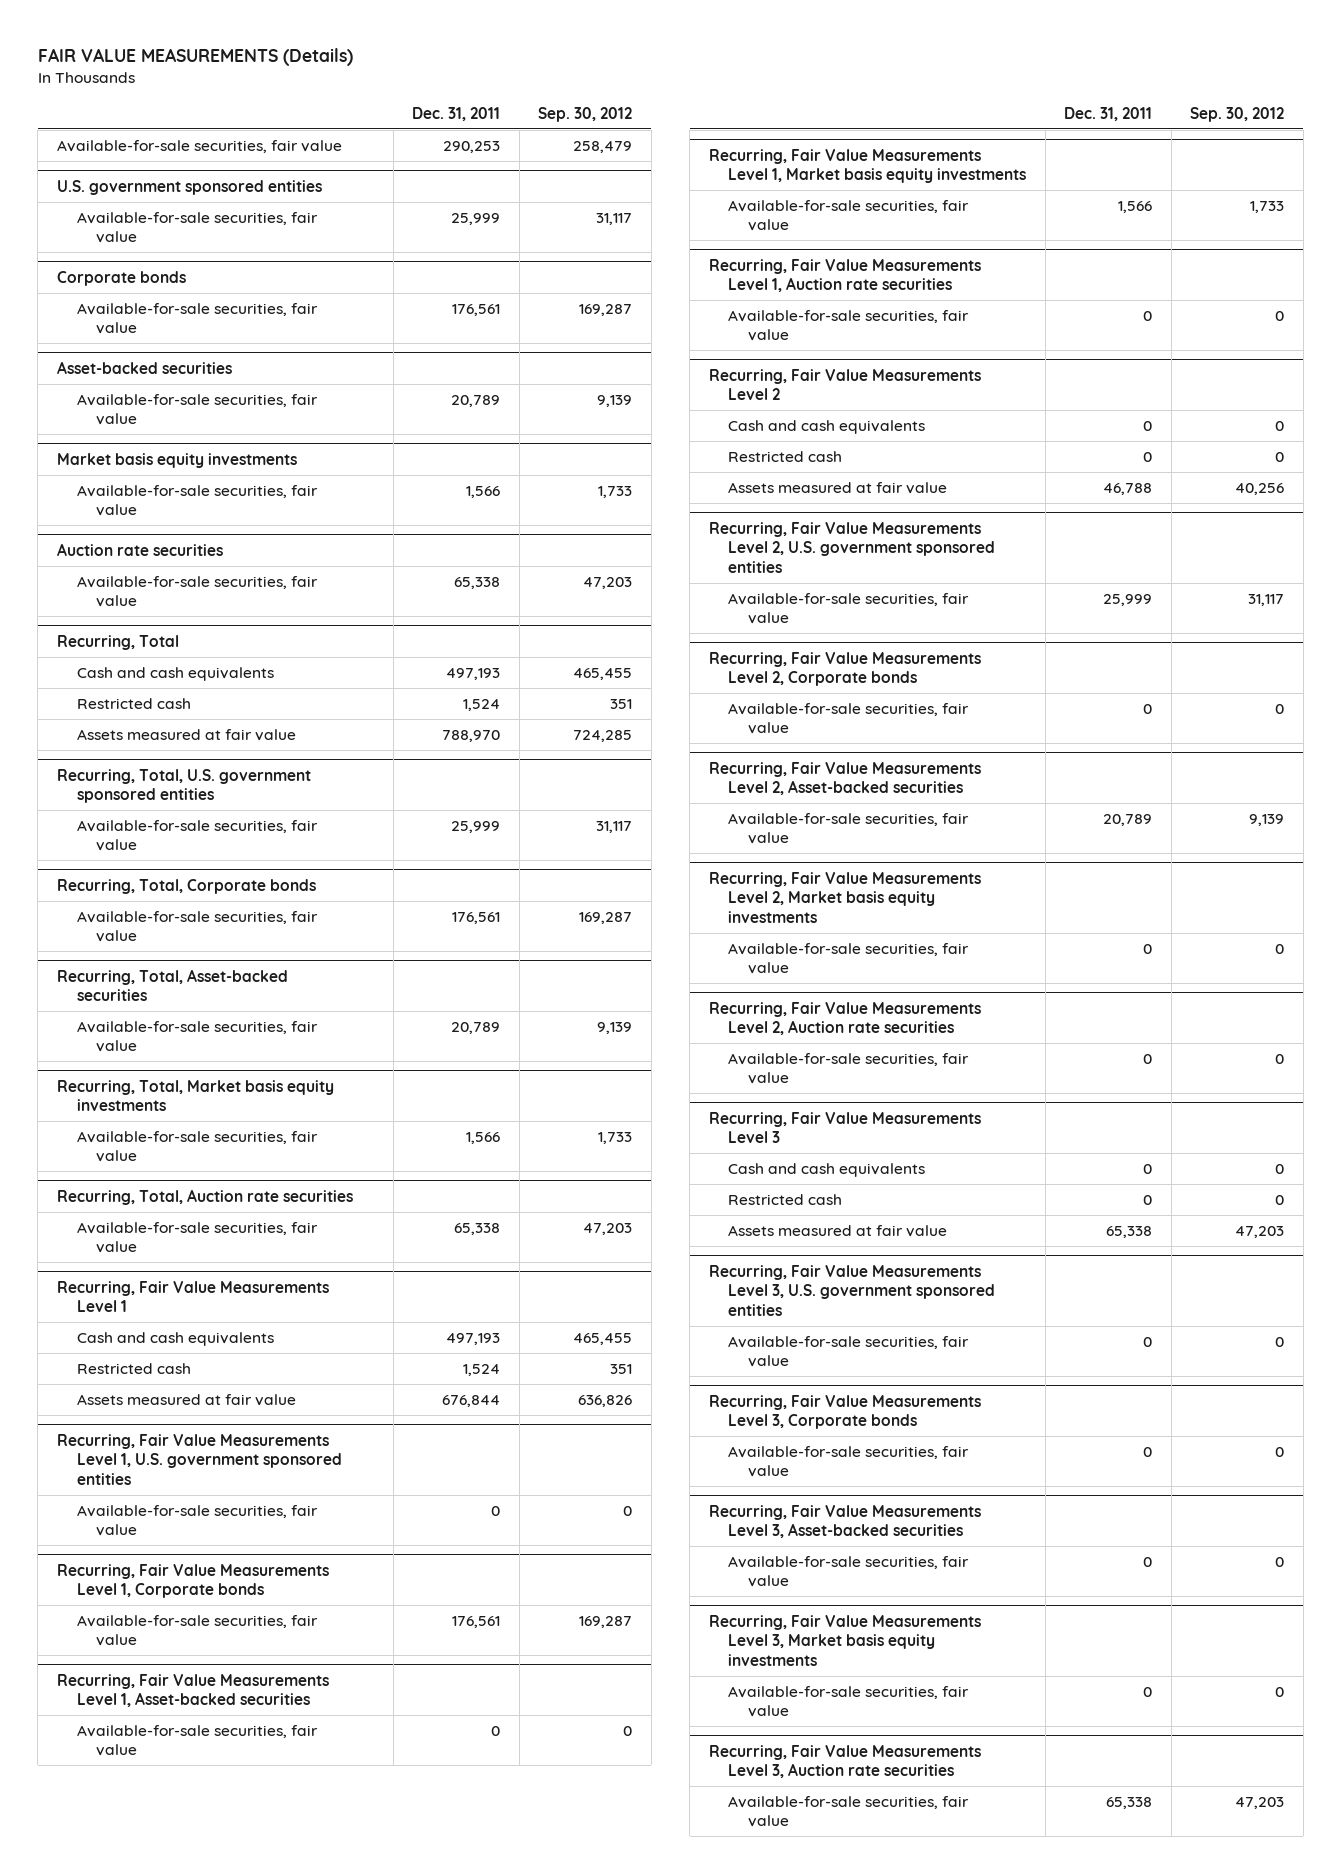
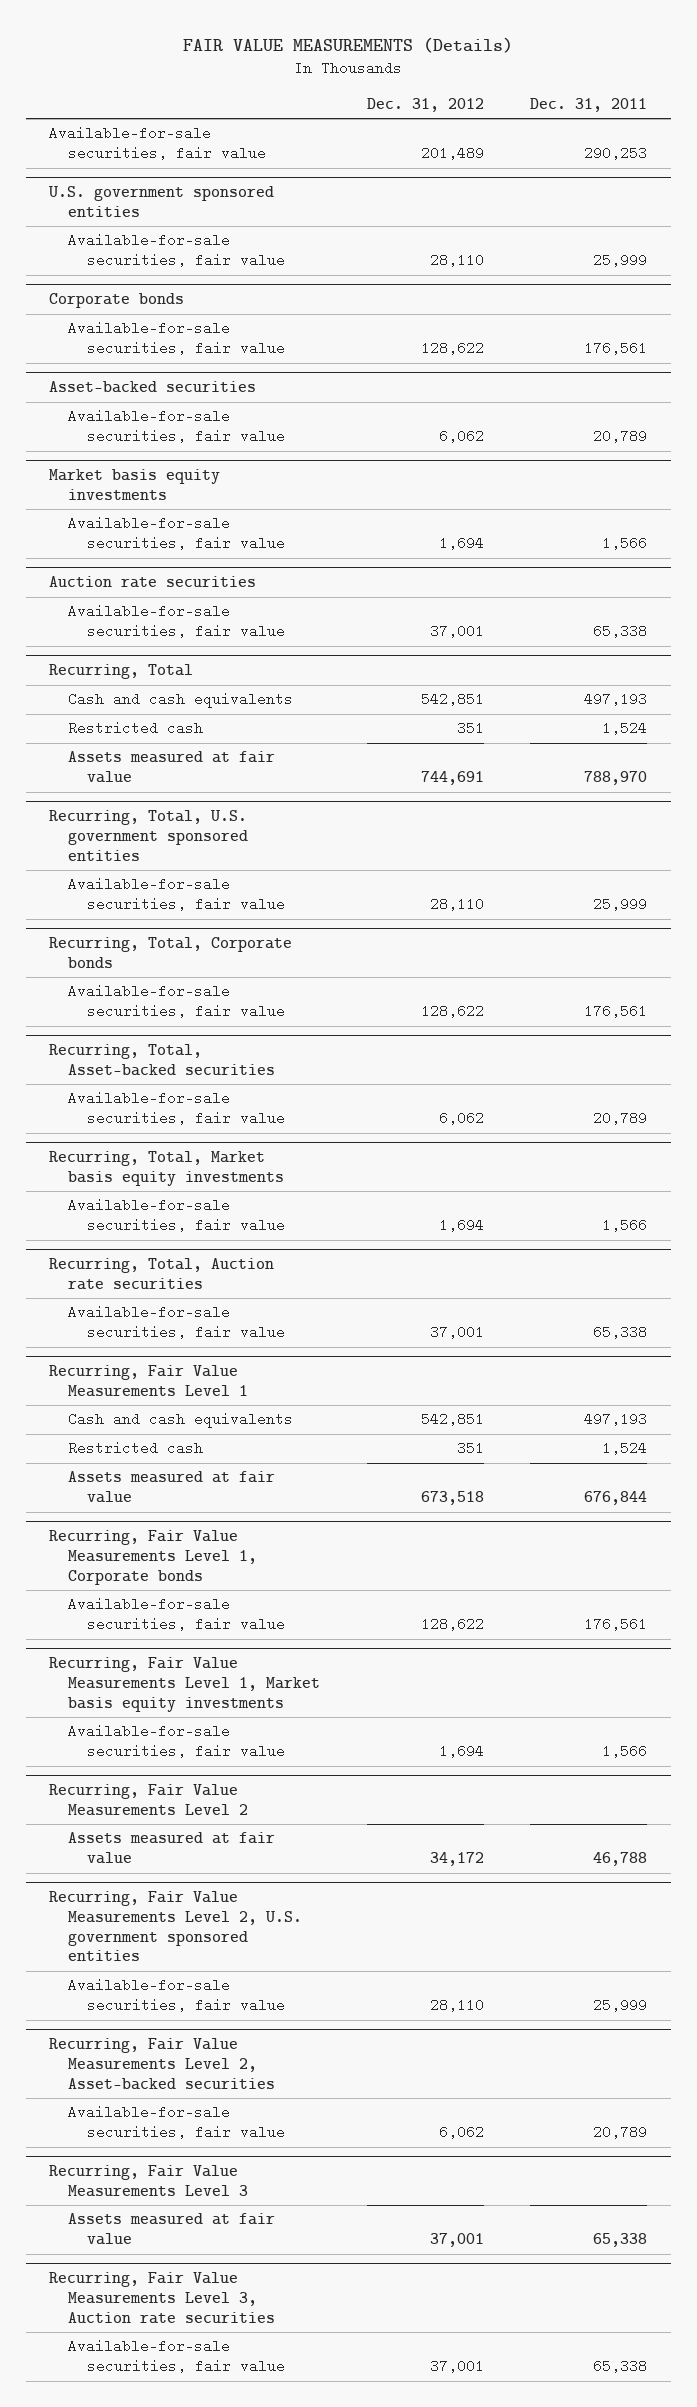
[538,106,633,122] Sep. 30, 2012 -> none
none -> [366,98,484,113] Dec. 31, 2012
[56,1433,342,1485] Recurring, Fair Value Measurements Level 1, U.S. government sponsored entities -> none
[76,1504,318,1537] Available-for-sale securities, fair value -> none
[56,1673,329,1708] Recurring, Fair Value Measurements Level 1, Asset-backed securities -> none
[76,1724,318,1757] Available-for-sale securities, fair value -> none
[708,258,981,293] Recurring, Fair Value Measurements Level 1, Auction rate securities -> none
[728,309,970,342] Available-for-sale securities, fair value -> none
[728,419,926,434] Cash and cash equivalents -> none
[728,450,843,462] Restricted cash -> none
[708,651,981,687] Recurring, Fair Value Measurements Level 2, Corporate bonds -> none
[728,702,970,735] Available-for-sale securities, fair value -> none
[708,871,981,923] Recurring, Fair Value Measurements Level 2, Market basis equity investments -> none
[728,942,970,975] Available-for-sale securities, fair value -> none
[708,1001,981,1036] Recurring, Fair Value Measurements Level 2, Auction rate securities -> none
[728,1052,970,1085] Available-for-sale securities, fair value -> none
[728,1162,926,1177] Cash and cash equivalents -> none
[728,1193,843,1205] Restricted cash -> none
[708,1264,996,1316] Recurring, Fair Value Measurements Level 3, U.S. government sponsored entities -> none
[728,1335,970,1368] Available-for-sale securities, fair value -> none
[708,1394,981,1430] Recurring, Fair Value Measurements Level 3, Corporate bonds -> none
[728,1445,970,1478] Available-for-sale securities, fair value -> none
[708,1504,981,1539] Recurring, Fair Value Measurements Level 3, Asset-backed securities -> none
[728,1555,970,1588] Available-for-sale securities, fair value -> none
[708,1614,981,1666] Recurring, Fair Value Measurements Level 3, Market basis equity investments -> none
[728,1685,970,1718] Available-for-sale securities, fair value -> none

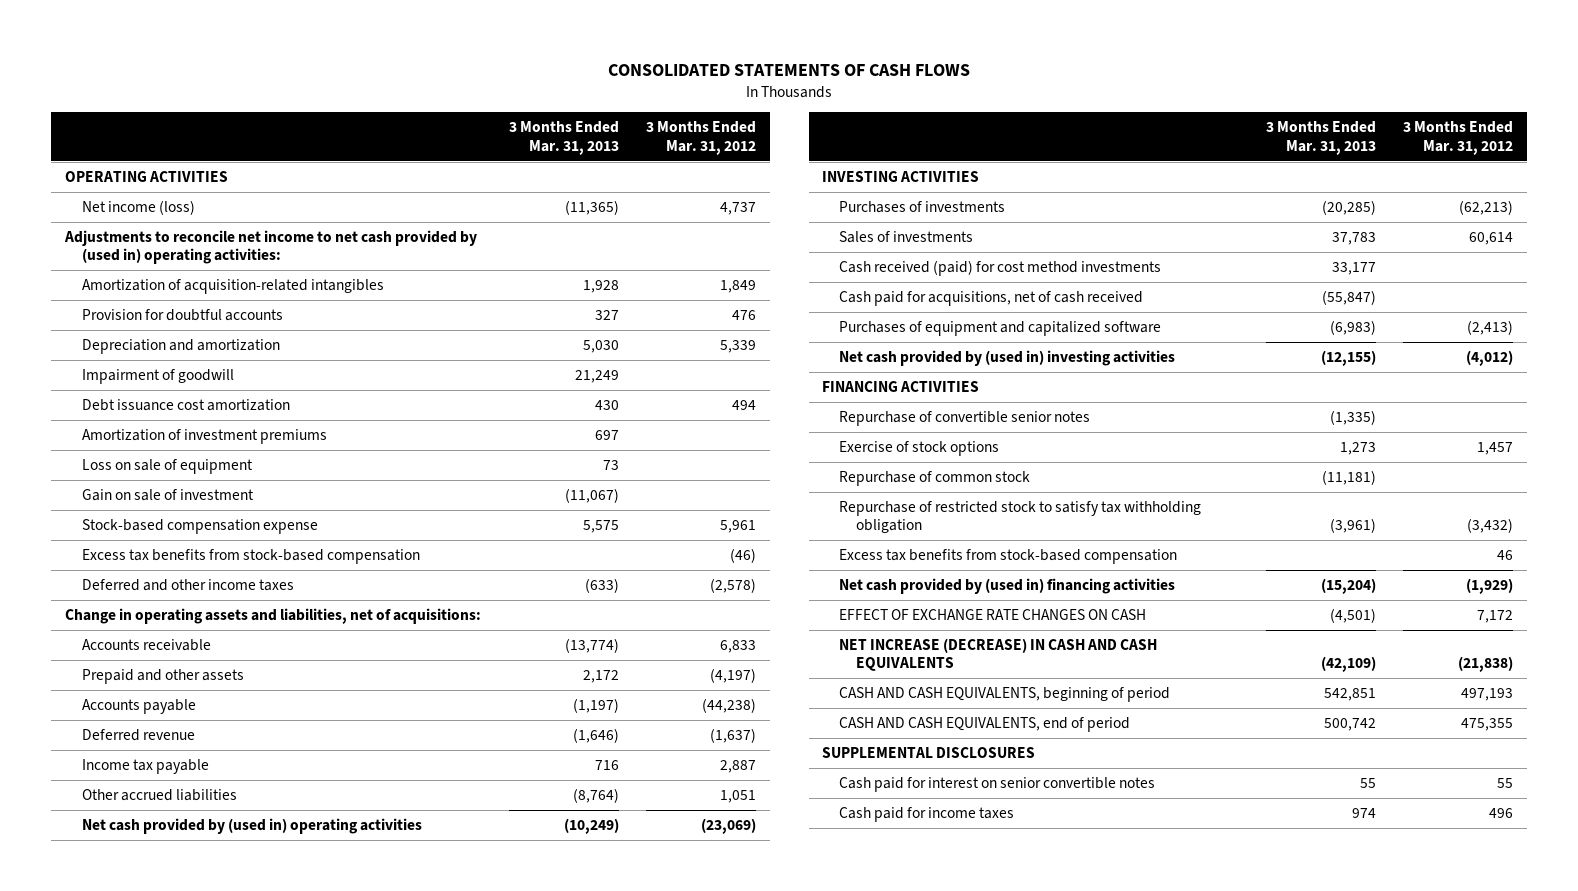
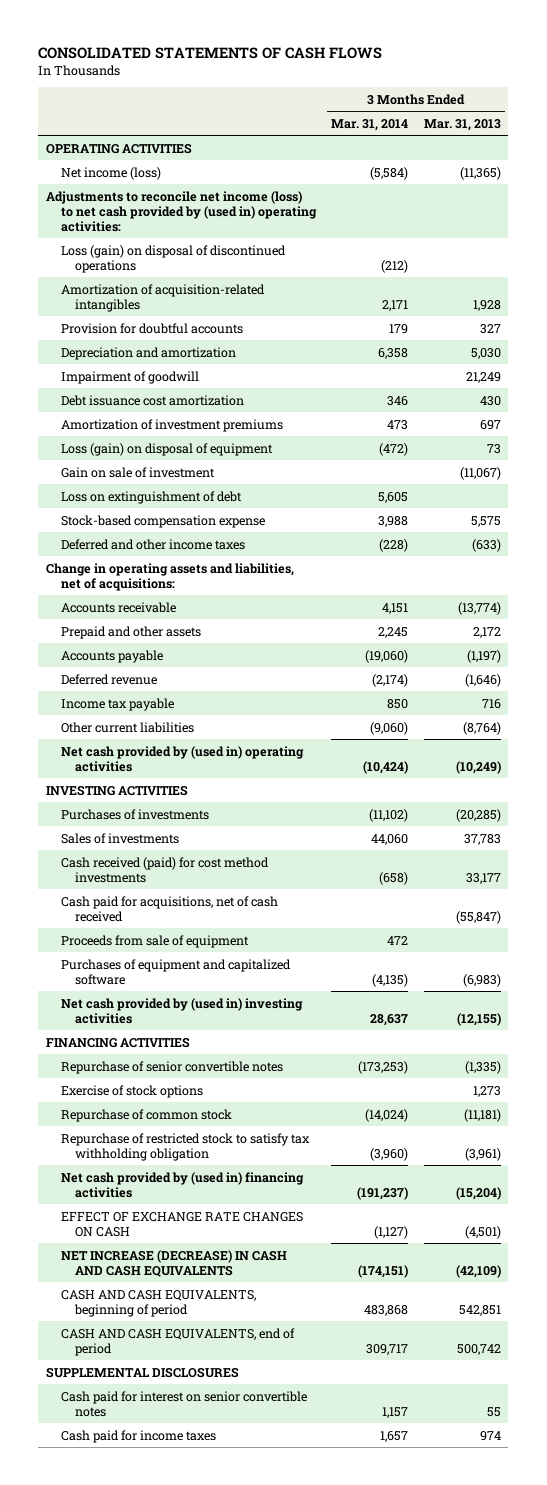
[645,121,756,155] 3 Months Ended Mar. 31, 2012 -> none
none -> [331,118,409,131] Mar. 31, 2014
[64,230,478,265] Adjustments to reconcile net income to net cash provided by (used in) operating activities: -> [46,190,317,232] Adjustments to reconcile net income (loss) to net cash provided by (used in) operating activities:
none -> [60,244,286,273] Loss (gain) on disposal of discontinued operations
[81,459,253,475] Loss on sale of equipment -> [60,442,273,456] Loss (gain) on disposal of equipment
none -> [60,490,242,504] Loss on extinguishment of debt
[81,549,420,565] Excess tax benefits from stock-based compensation -> none
[81,789,237,802] Other accrued liabilities -> [60,721,194,733] Other current liabilities
none -> [60,934,249,948] Proceeds from sale of equipment
[839,411,1091,427] Repurchase of convertible senior notes -> [60,1060,283,1074] Repurchase of senior convertible notes
[839,549,1178,565] Excess tax benefits from stock-based compensation -> none

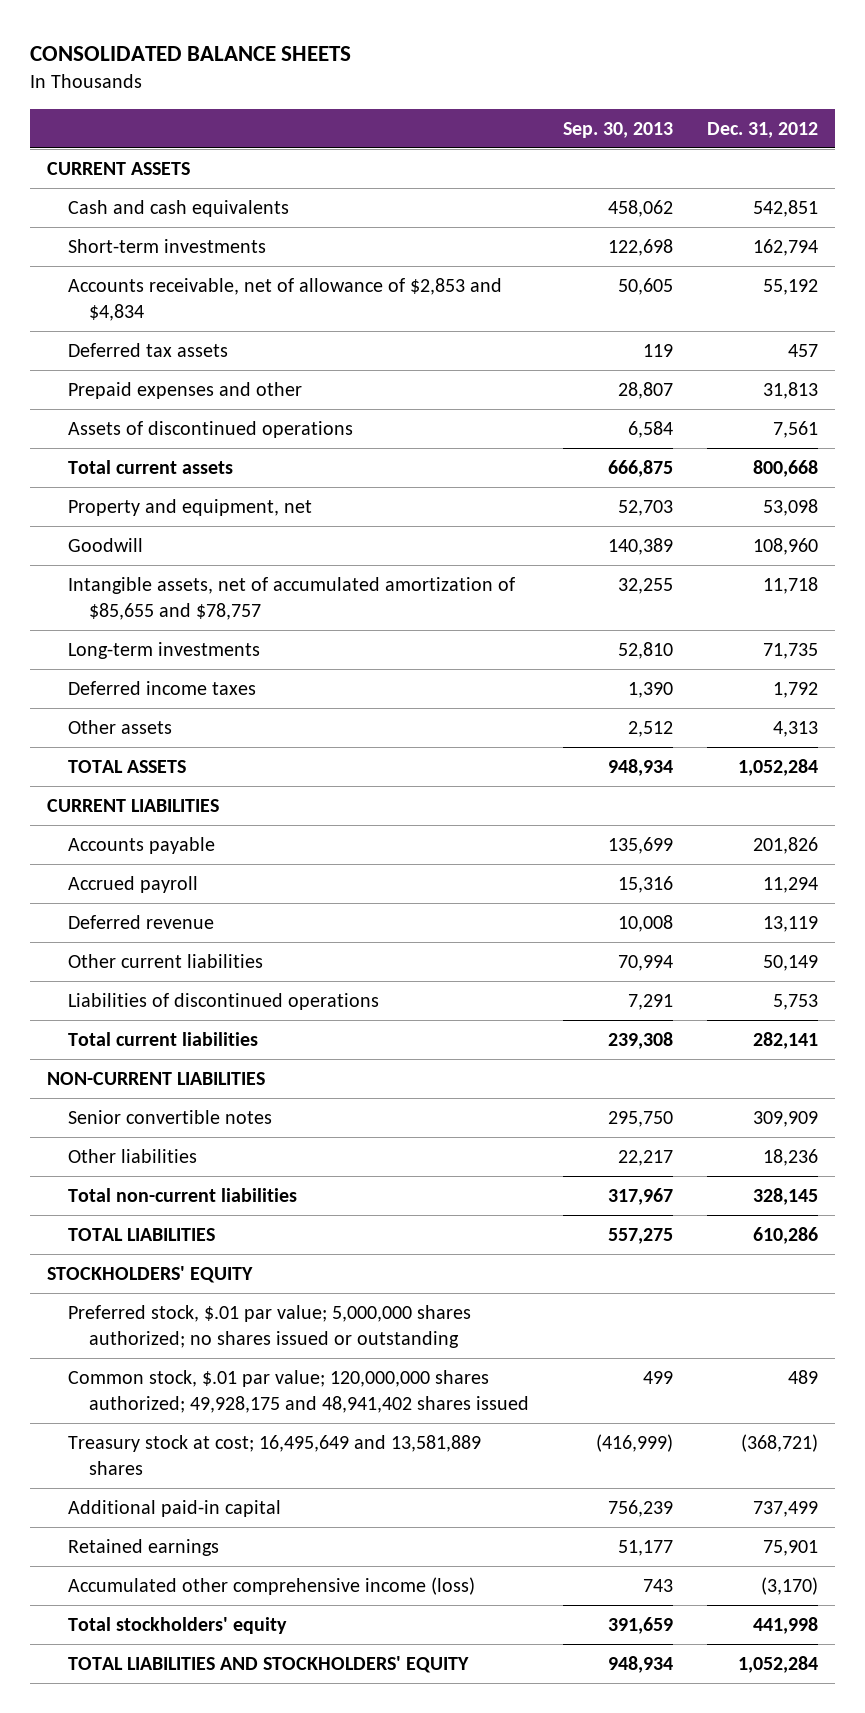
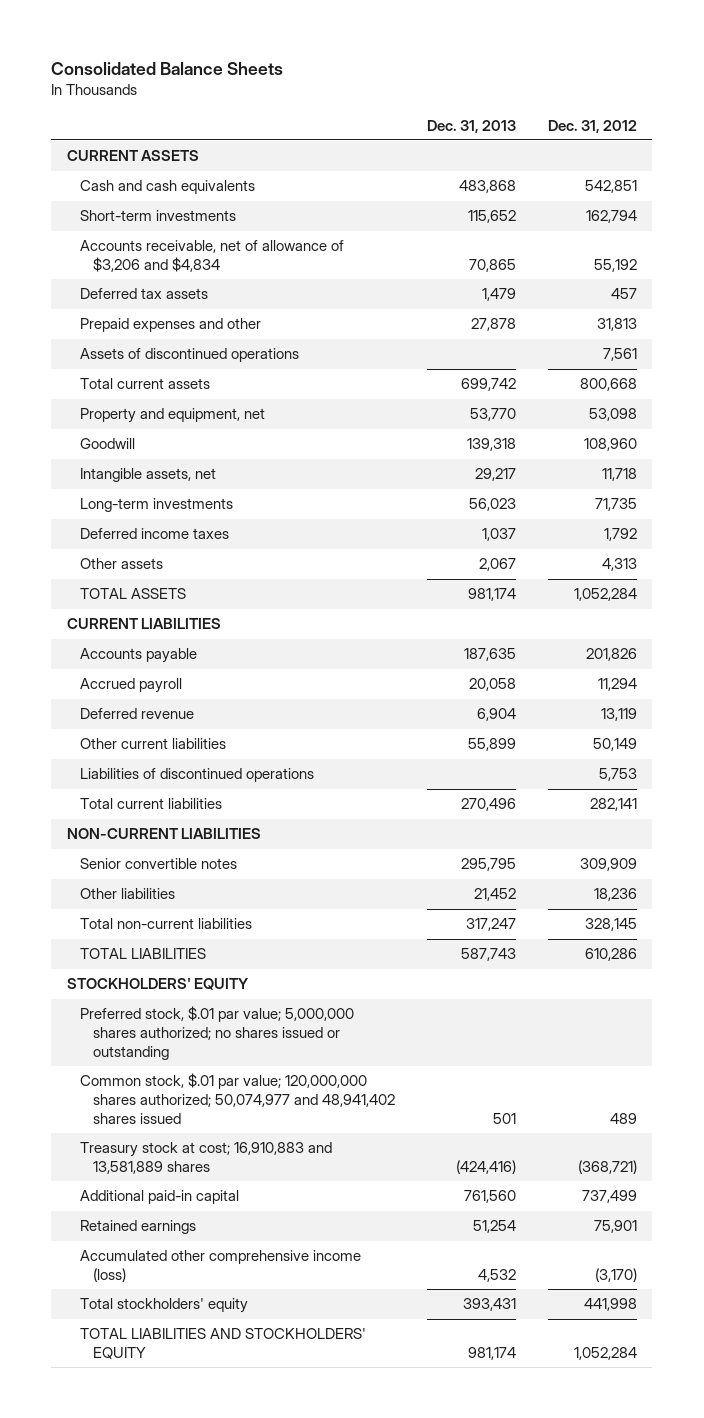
[30,46,352,62] CONSOLIDATED BALANCE SHEETS -> [51,61,284,75] Consolidated Balance Sheets
[562,121,673,138] Sep. 30, 2013 -> none
none -> [426,119,516,133] Dec. 31, 2013
[68,278,503,321] Accounts receivable, net of allowance of $2,853 and $4,834 -> [80,240,345,272] Accounts receivable, net of allowance of $3,206 and $4,834
[68,577,516,620] Intangible assets, net of accumulated amortization of $85,655 and $78,757 -> [80,468,217,483] Intangible assets, net
[68,1370,530,1413] Common stock, $.01 par value; 120,000,000 shares authorized; 49,928,175 and 48,941,402 shares issued -> [80,1073,395,1124] Common stock, $.01 par value; 120,000,000 shares authorized; 50,074,977 and 48,941,402 shares issued
[68,1435,482,1475] Treasury stock at cost; 16,495,649 and 13,581,889 shares -> [80,1142,333,1174] Treasury stock at cost; 16,910,883 and 13,581,889 shares

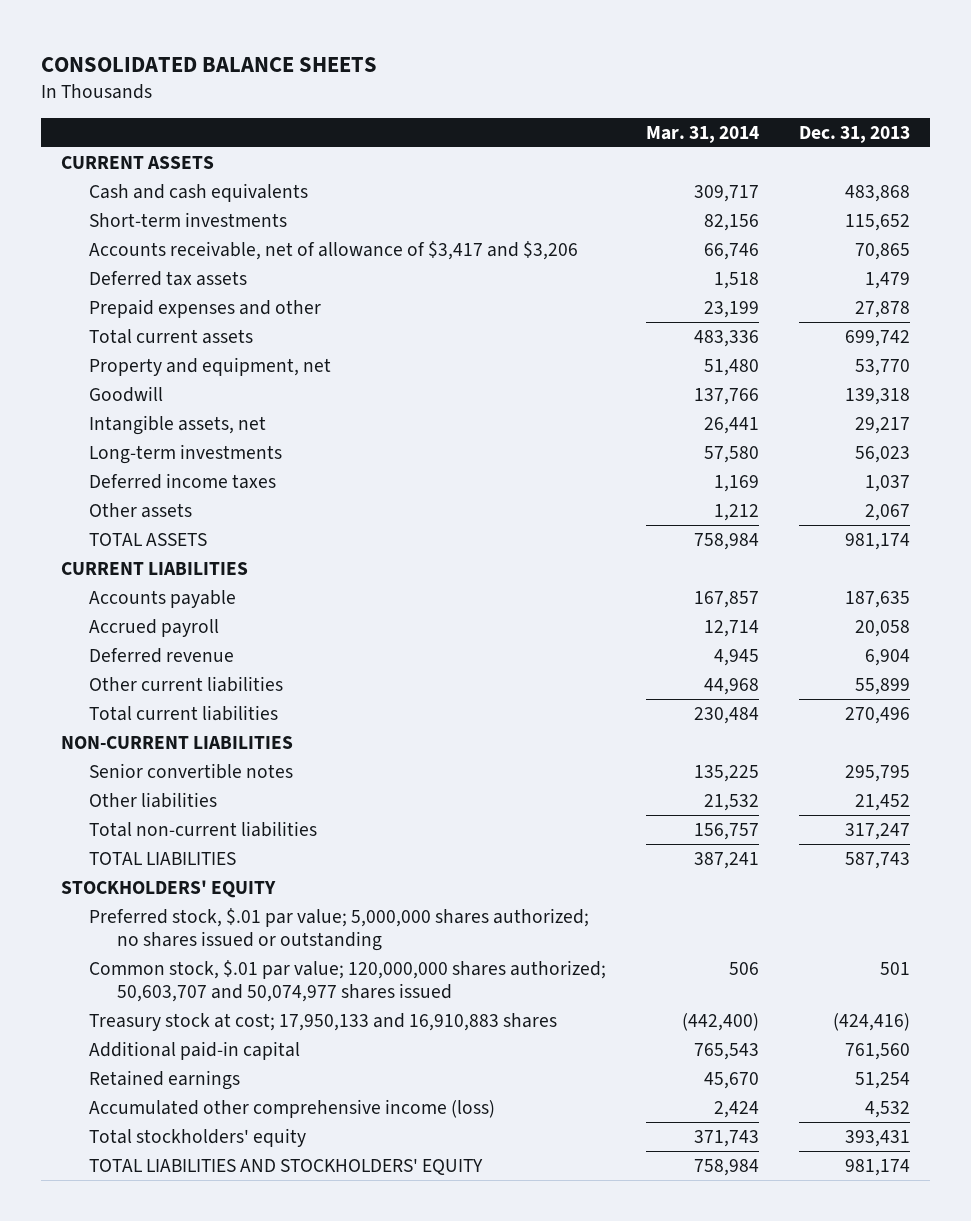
[51,61,284,75] Consolidated Balance Sheets -> [41,56,378,72] CONSOLIDATED BALANCE SHEETS
[547,119,637,133] Dec. 31, 2012 -> none
none -> [646,125,760,143] Mar. 31, 2014
[80,240,345,272] Accounts receivable, net of allowance of $3,206 and $4,834 -> [89,240,579,260] Accounts receivable, net of allowance of $3,417 and $3,206
[80,348,300,363] Assets of discontinued operations -> none
[80,768,315,783] Liabilities of discontinued operations -> none
[80,1073,395,1124] Common stock, $.01 par value; 120,000,000 shares authorized; 50,074,977 and 48,941,402 shares issued -> [89,959,607,1003] Common stock, $.01 par value; 120,000,000 shares authorized; 50,603,707 and 50,074,977 shares issued
[80,1142,333,1174] Treasury stock at cost; 16,910,883 and 13,581,889 shares -> [89,1012,558,1031] Treasury stock at cost; 17,950,133 and 16,910,883 shares

